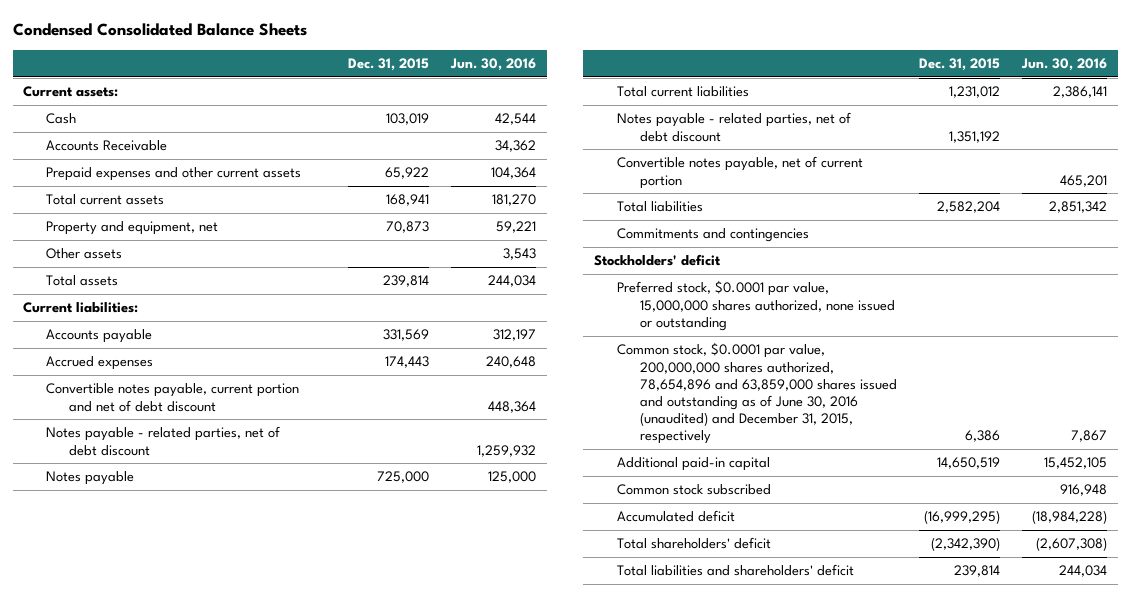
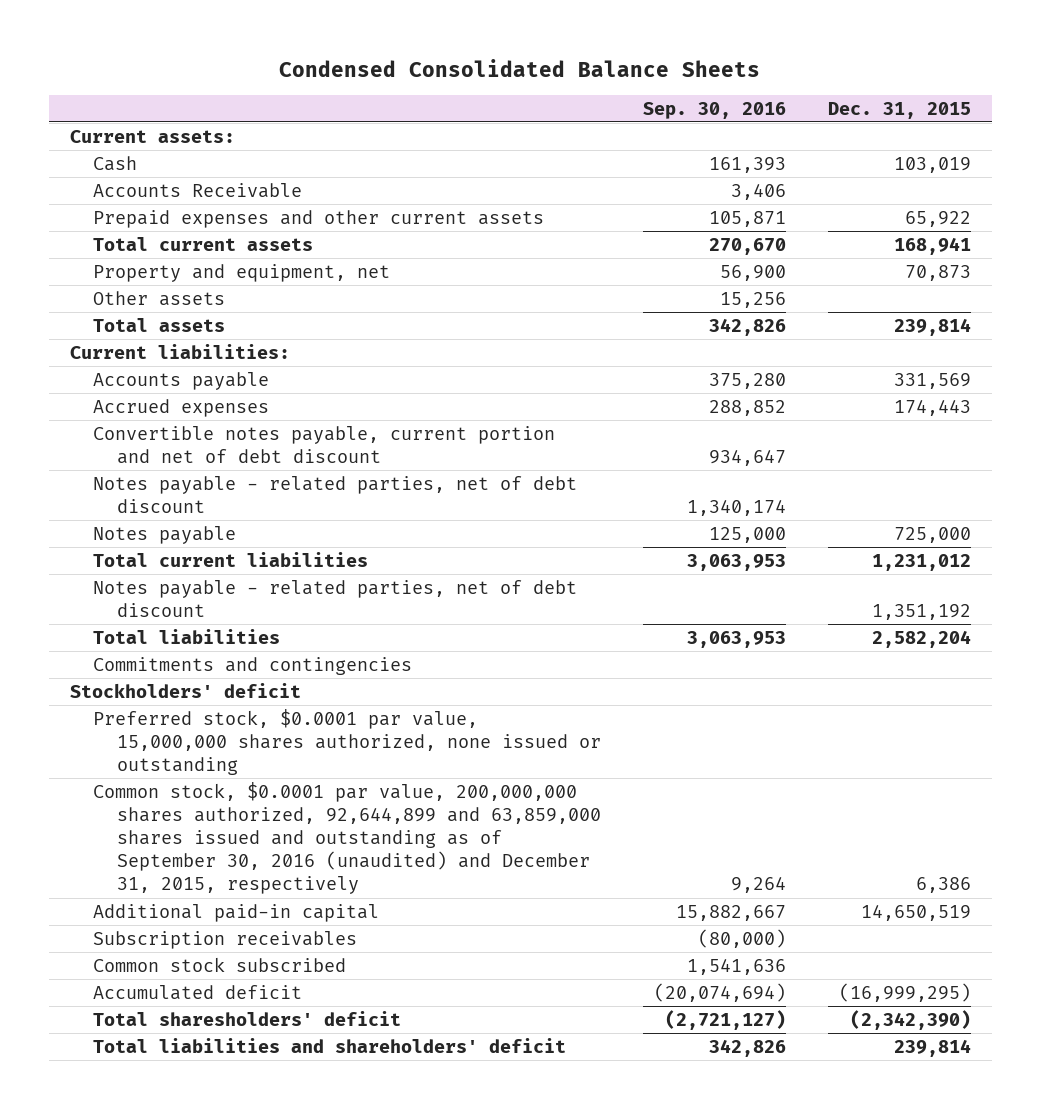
[449,58,536,72] Jun. 30, 2016 -> none
none -> [642,101,786,119] Sep. 30, 2016
[617,156,864,189] Convertible notes payable, net of current portion -> none
[617,342,897,445] Common stock, $0.0001 par value, 200,000,000 shares authorized, 78,654,896 and 63,859,000 shares issued and outstanding as of June 30, 2016 (unaudited) and December 31, 2015, respectively -> [93,782,601,895] Common stock, $0.0001 par value, 200,000,000 shares authorized, 92,644,899 and 63,859,000 shares issued and outstanding as of September 30, 2016 (unaudited) and December 31, 2015, respectively
none -> [93,931,358,950] Subscription receivables
[617,537,772,550] Total shareholders' deficit -> [93,1011,402,1027] Total sharesholders' deficit

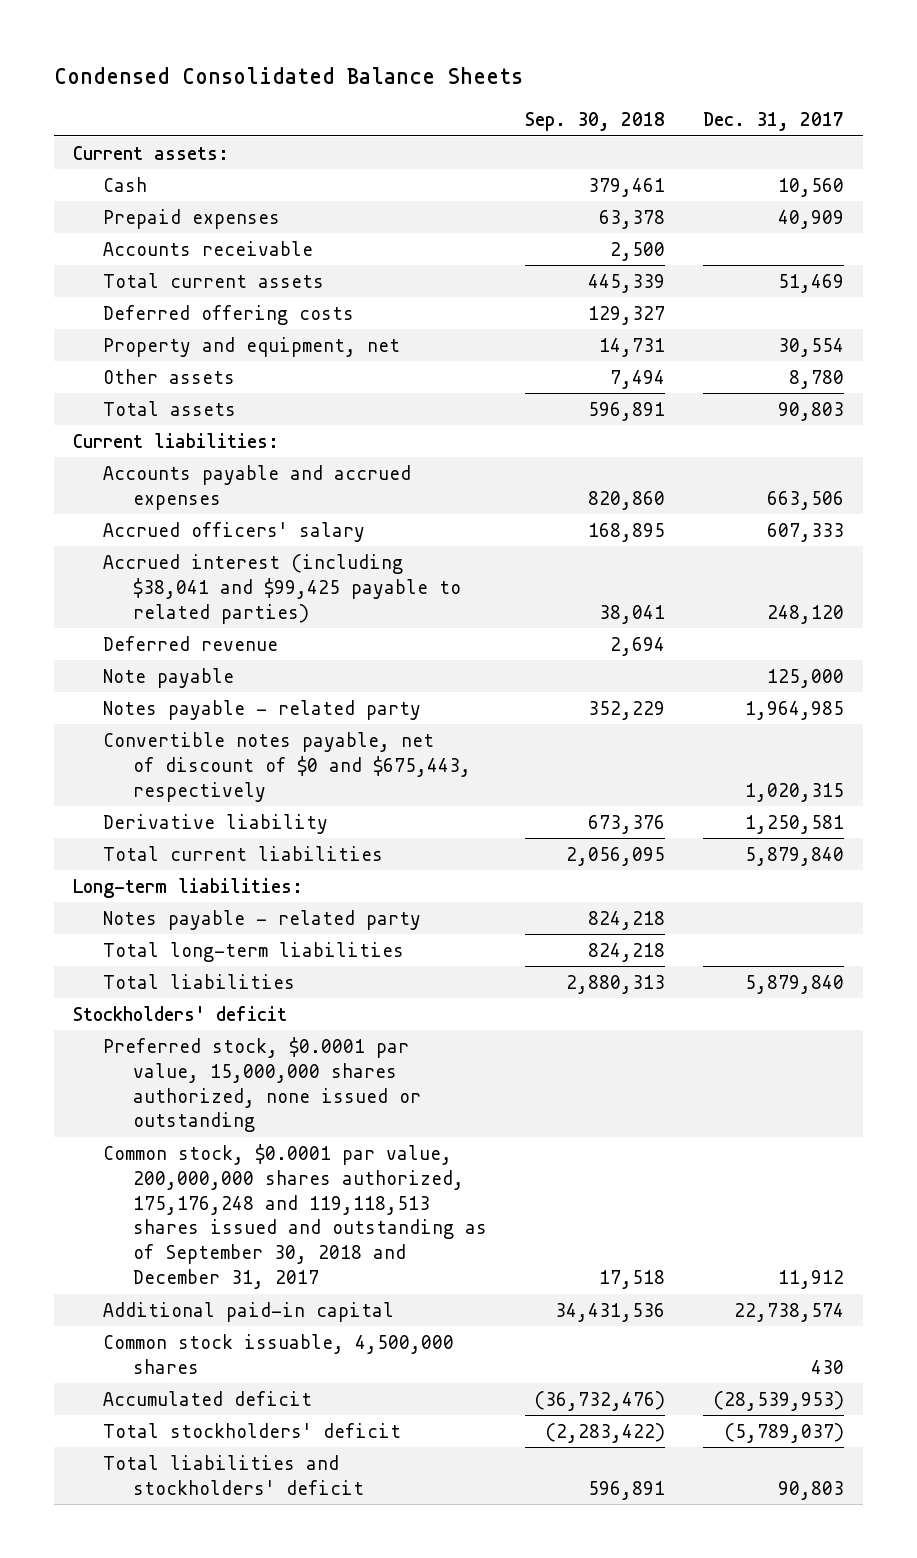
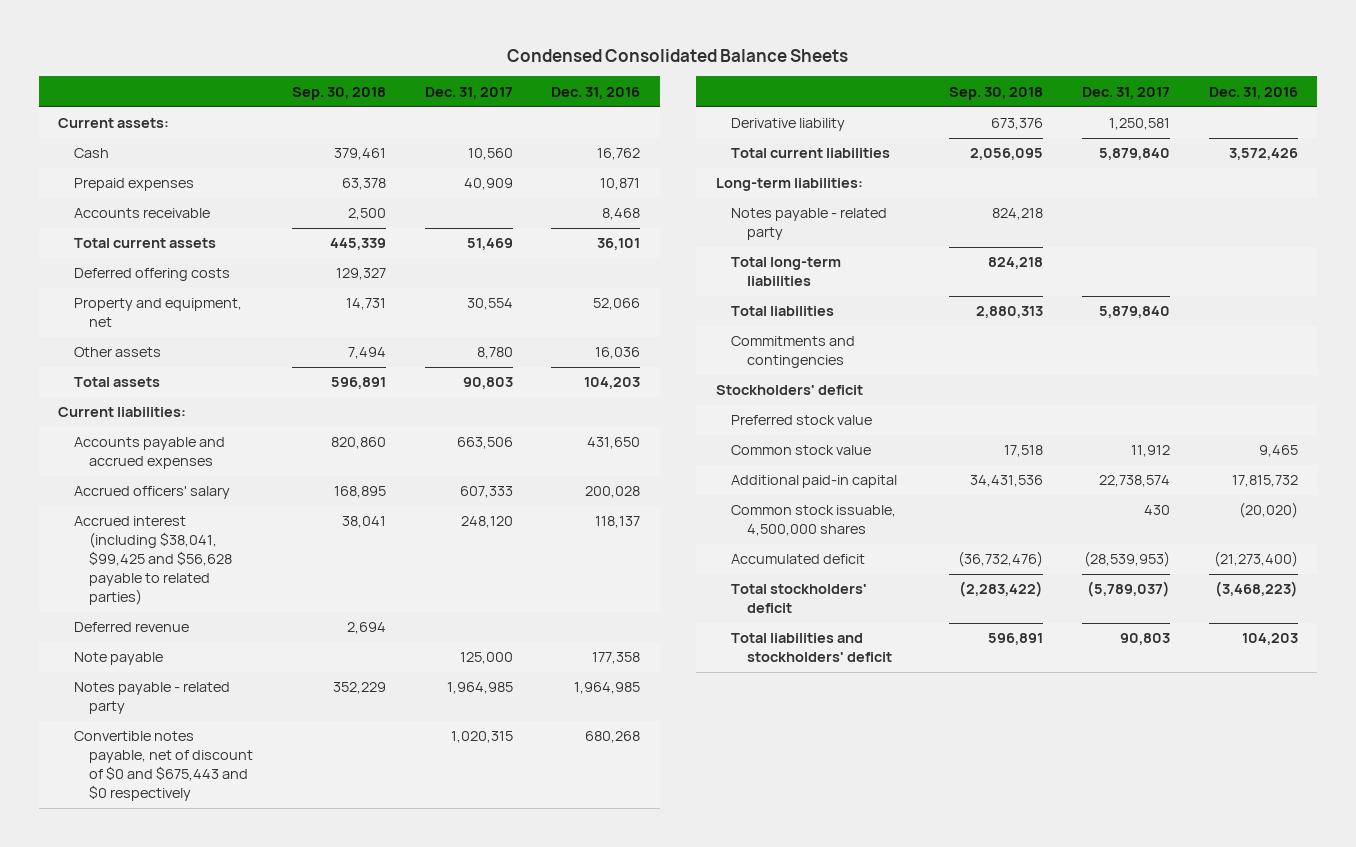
none -> [551,86,641,99] Dec. 31, 2016
[103,553,462,624] Accrued interest (including $38,041 and $99,425 payable to related parties) -> [73,516,233,606] Accrued interest (including $38,041, $99,425 and $56,628 payable to related parties)
[103,731,472,802] Convertible notes payable, net of discount of $0 and $675,443, respectively -> [73,731,254,802] Convertible notes payable, net of discount of $0 and $675,443 and $0 respectively
none -> [731,336,856,369] Commitments and contingencies
[103,1036,422,1133] Preferred stock, $0.0001 par value, 15,000,000 shares authorized, none issued or outstanding -> [731,415,873,426] Preferred stock value
[103,1143,488,1290] Common stock, $0.0001 par value, 200,000,000 shares authorized, 175,176,248 and 119,118,513 shares issued and outstanding as of September 30, 2018 and December 31, 2017 -> [731,445,872,456] Common stock value

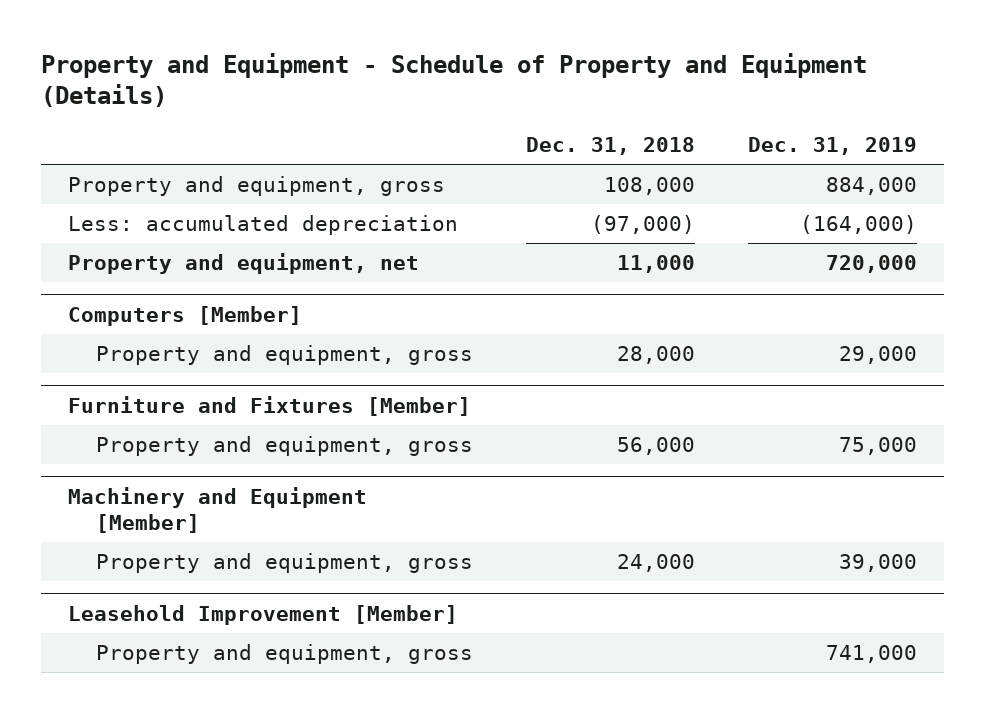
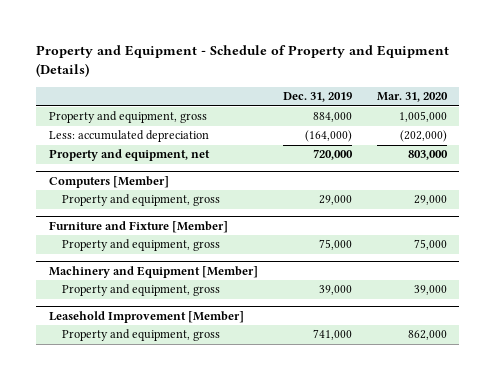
[526,136,696,155] Dec. 31, 2018 -> none
none -> [376,92,448,103] Mar. 31, 2020
[67,396,471,417] Furniture and Fixtures [Member] -> [48,221,228,234] Furniture and Fixture [Member]

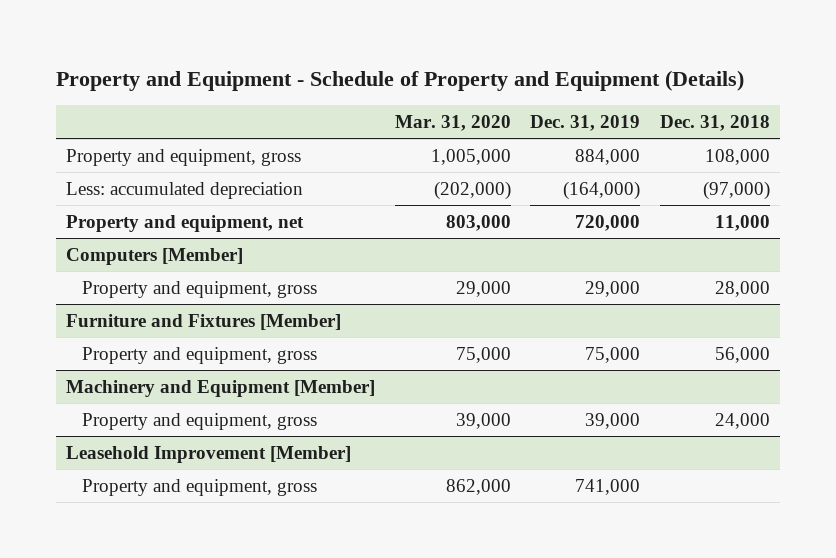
none -> [659,114,770,131] Dec. 31, 2018
[48,221,228,234] Furniture and Fixture [Member] -> [66,313,342,330] Furniture and Fixtures [Member]

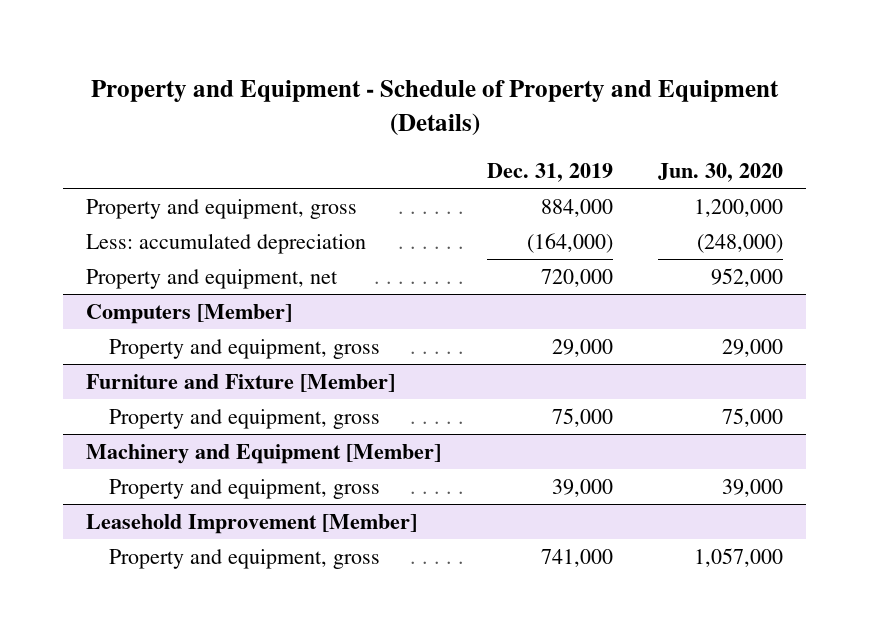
[394,114,511,131] Mar. 31, 2020 -> none
[659,114,770,131] Dec. 31, 2018 -> none
none -> [658,162,784,182] Jun. 30, 2020
[66,313,342,330] Furniture and Fixtures [Member] -> [86,373,396,392] Furniture and Fixture [Member]

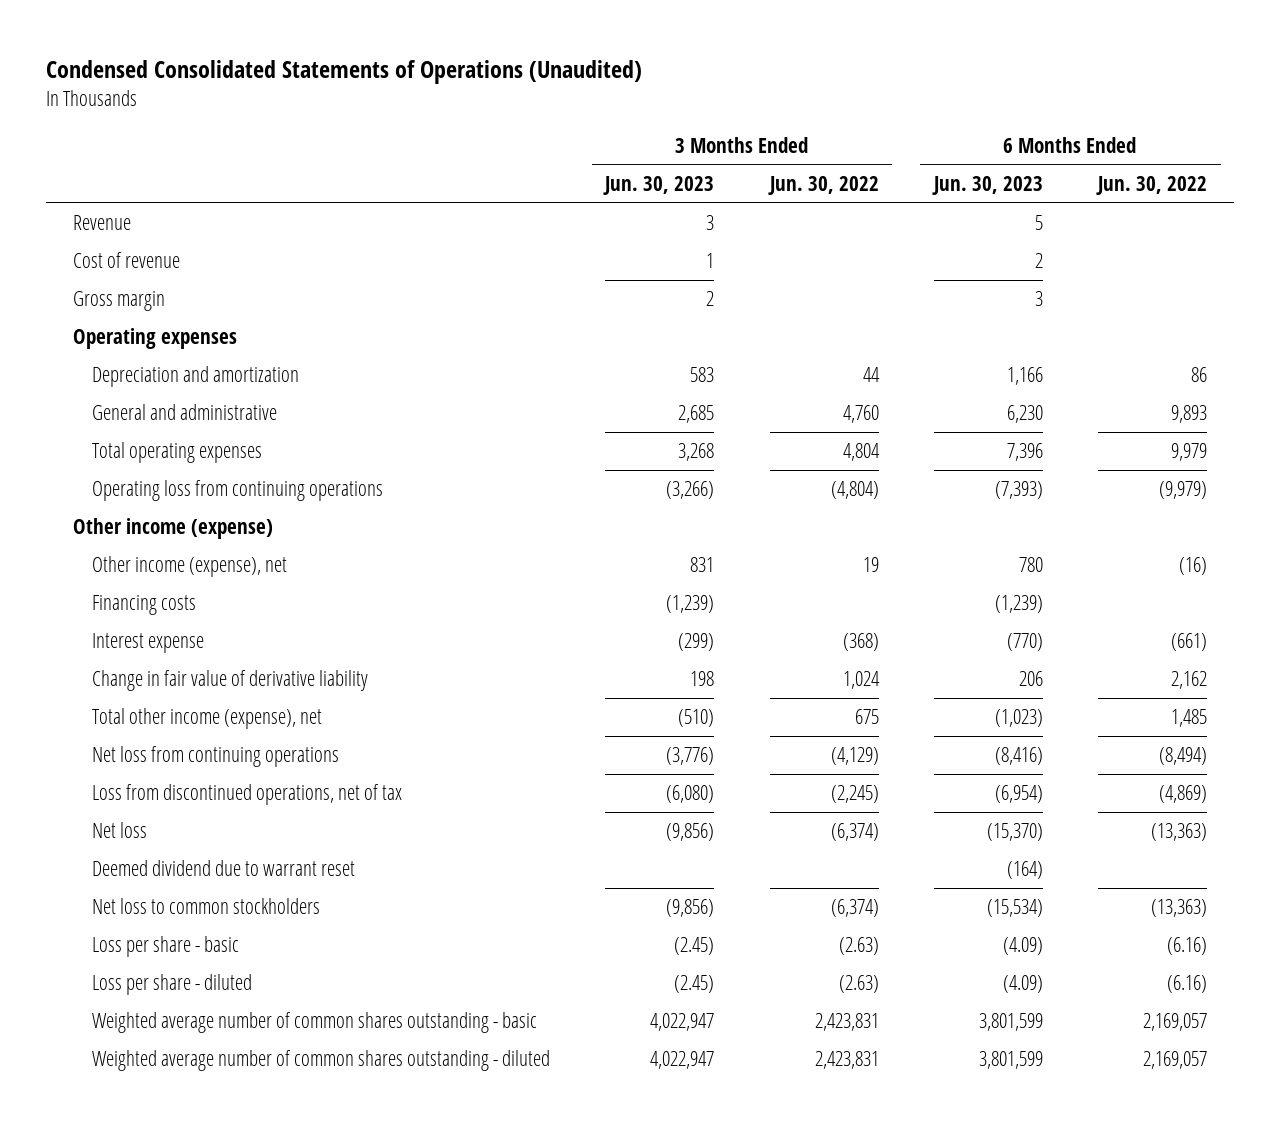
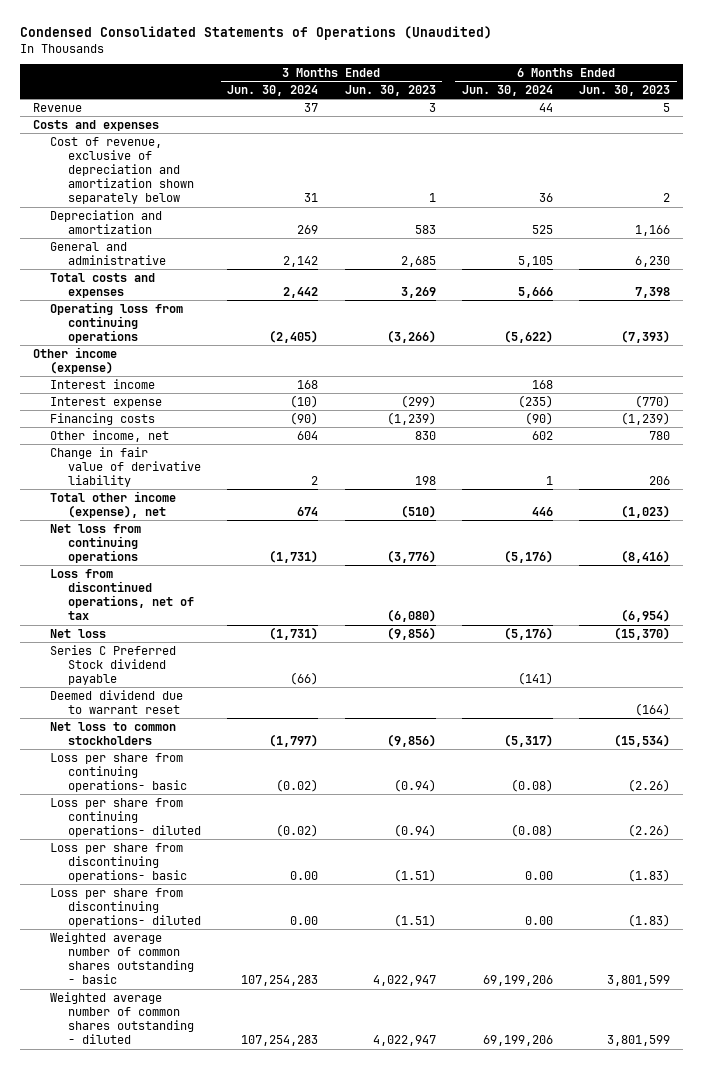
[767,175,879,195] Jun. 30, 2022 -> none
[1095,175,1207,195] Jun. 30, 2022 -> none
none -> [227,85,319,97] Jun. 30, 2024
none -> [461,85,553,97] Jun. 30, 2024
[73,252,181,269] Cost of revenue -> none
[73,291,166,312] Gross margin -> none
[73,328,238,350] Operating expenses -> [32,119,159,131] Costs and expenses
none -> [50,136,194,205] Cost of revenue, exclusive of depreciation and amortization shown separately below
[92,442,263,464] Total operating expenses -> [50,272,156,298] Total costs and expenses
[678,443,715,462] 3,268 -> [400,286,436,298] 3,269
[1006,443,1043,462] 7,396 -> [635,286,671,298] 7,398
[92,556,288,578] Other income (expense), net -> none
none -> [50,378,156,389] Interest income
[92,595,197,616] Financing costs -> [50,412,156,425] Financing costs
none -> [50,429,170,442] Other income, net
none -> [50,644,177,685] Series C Preferred Stock dividend payable
[92,936,240,958] Loss per share - basic -> [50,752,187,792] Loss per share from continuing operations- basic
[674,937,715,956] (2.45) -> [393,778,436,792] (0.94)
[1002,937,1043,956] (4.09) -> [628,778,671,792] (2.26)
[92,974,253,996] Loss per share - diluted -> [50,797,201,837] Loss per share from continuing operations- diluted
[674,975,715,994] (2.45) -> [393,823,436,837] (0.94)
[1002,975,1043,994] (4.09) -> [628,823,671,837] (2.26)
none -> [50,842,187,882] Loss per share from discontinuing operations- basic
none -> [50,887,201,927] Loss per share from discontinuing operations- diluted

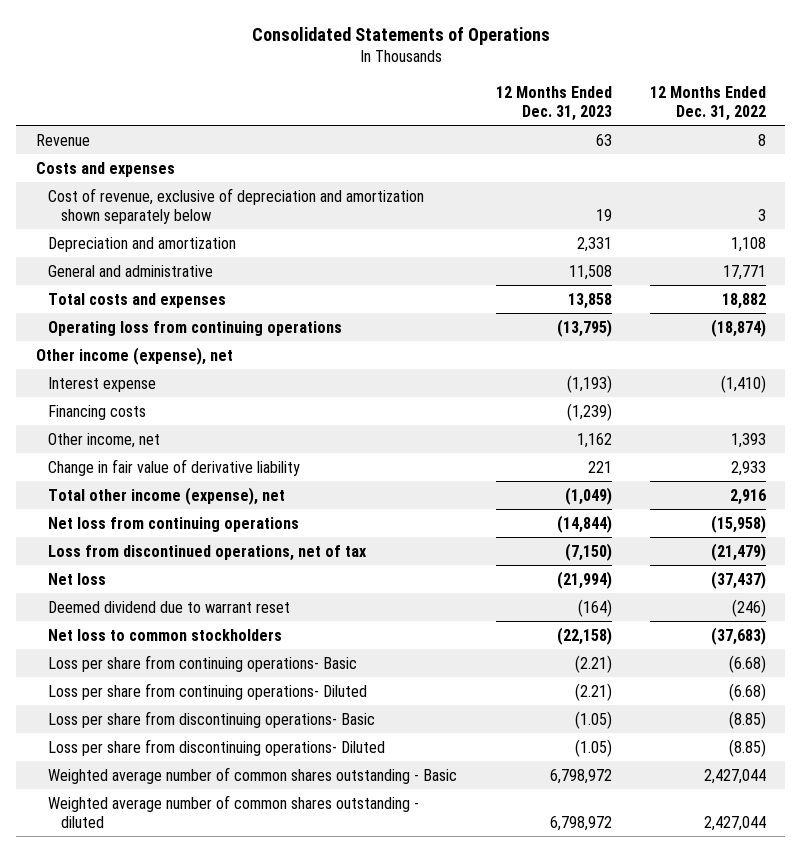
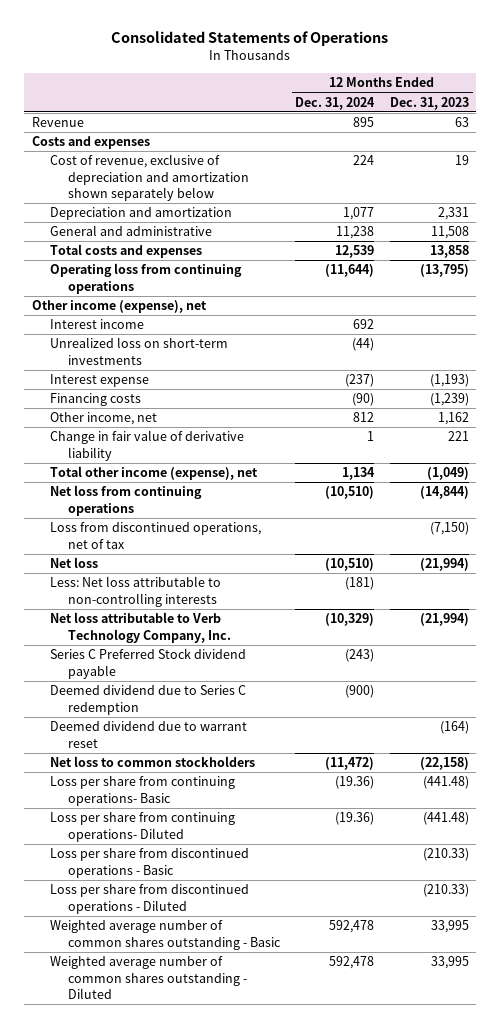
[650,85,767,121] 12 Months Ended Dec. 31, 2022 -> none
none -> [295,96,376,110] Dec. 31, 2024
none -> [49,319,144,330] Interest income
none -> [49,337,228,365] Unrealized loss on short-term investments
none -> [49,576,221,607] Less: Net loss attributable to non-controlling interests
none -> [49,612,232,643] Net loss attributable to Verb Technology Company, Inc.
none -> [49,648,246,679] Series C Preferred Stock dividend payable
none -> [49,685,246,715] Deemed dividend due to Series C redemption
[574,654,612,673] (2.21) -> [422,776,469,790] (441.48)
[574,682,612,701] (2.21) -> [422,812,469,826] (441.48)
[48,710,376,728] Loss per share from discontinuing operations- Basic -> [49,848,249,878] Loss per share from discontinued operations - Basic
[574,710,612,729] (1.05) -> [422,848,469,862] (210.33)
[48,738,386,756] Loss per share from discontinuing operations- Diluted -> [49,884,249,914] Loss per share from discontinued operations - Diluted
[574,738,612,757] (1.05) -> [422,884,469,898] (210.33)
[549,768,612,784] 6,798,972 -> [430,920,469,934] 33,995
[48,794,420,828] Weighted average number of common shares outstanding - diluted -> [49,956,248,999] Weighted average number of common shares outstanding - Diluted
[549,815,612,831] 6,798,972 -> [430,956,469,970] 33,995

